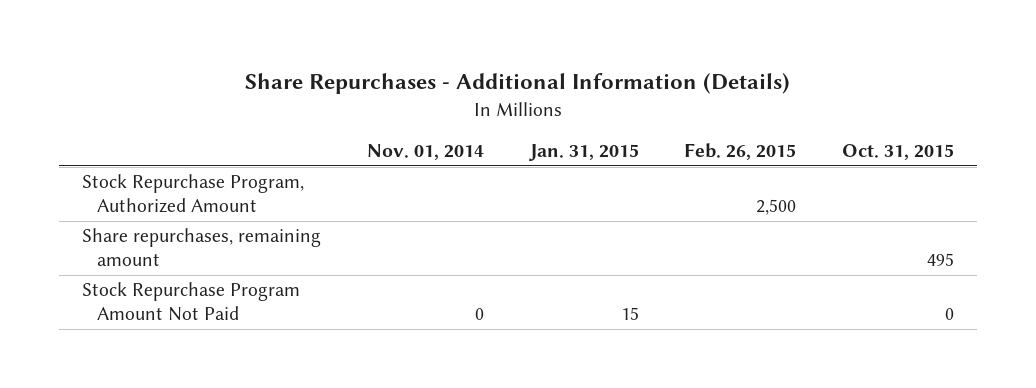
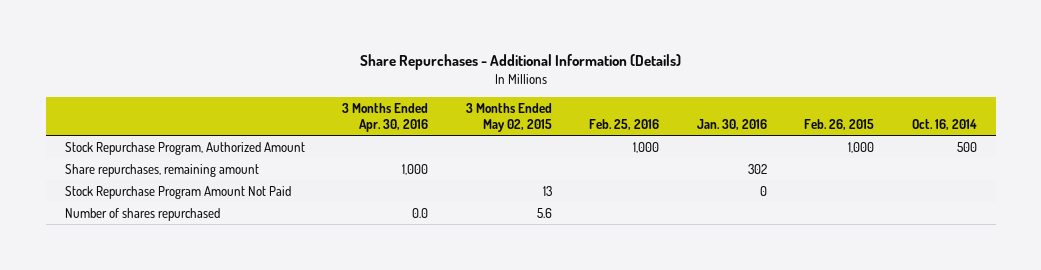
[366,143,484,160] Nov. 01, 2014 -> none
[528,143,639,161] Jan. 31, 2015 -> none
[842,143,955,160] Oct. 31, 2015 -> none
none -> [342,102,429,133] 3 Months Ended Apr. 30, 2016
none -> [465,102,552,133] 3 Months Ended May 02, 2015
none -> [589,119,660,131] Feb. 25, 2016
none -> [696,119,767,131] Jan. 30, 2016
none -> [911,119,977,131] Oct. 16, 2014
[756,199,797,216] 2,500 -> [848,141,875,153] 1,000
none -> [64,207,220,221] Number of shares repurchased

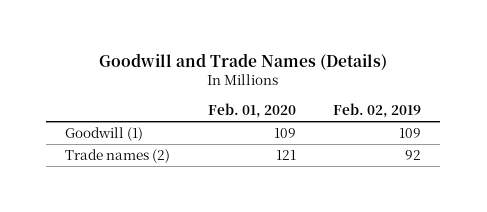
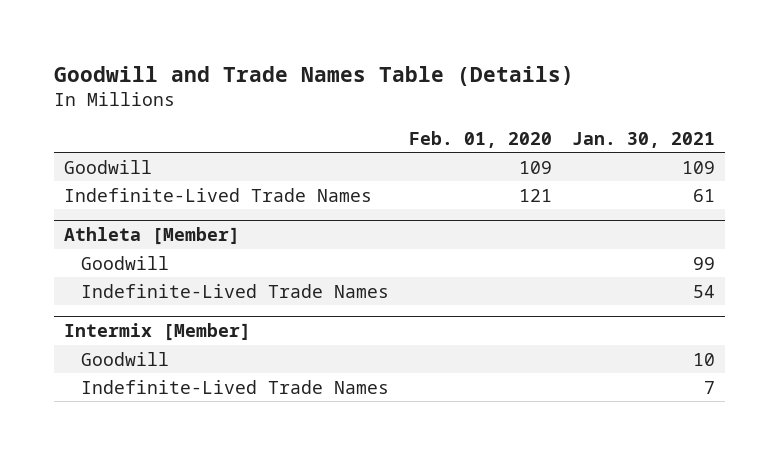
[99,53,388,71] Goodwill and Trade Names (Details) -> [53,65,574,86] Goodwill and Trade Names Table (Details)
[333,102,422,118] Feb. 02, 2019 -> none
none -> [571,131,715,148] Jan. 30, 2021
[65,126,144,141] Goodwill (1) -> [63,159,152,174] Goodwill
[65,148,171,163] Trade names (2) -> [63,187,372,202] Indefinite-Lived Trade Names
none -> [63,227,240,246] Athleta [Member]
none -> [80,255,169,270] Goodwill
none -> [80,283,389,298] Indefinite-Lived Trade Names
none -> [63,323,251,342] Intermix [Member]
none -> [80,351,169,366] Goodwill
none -> [80,379,389,394] Indefinite-Lived Trade Names

